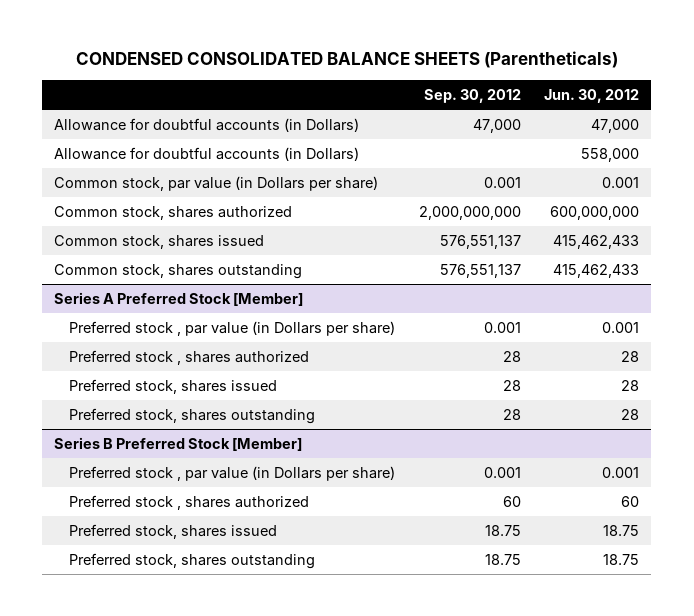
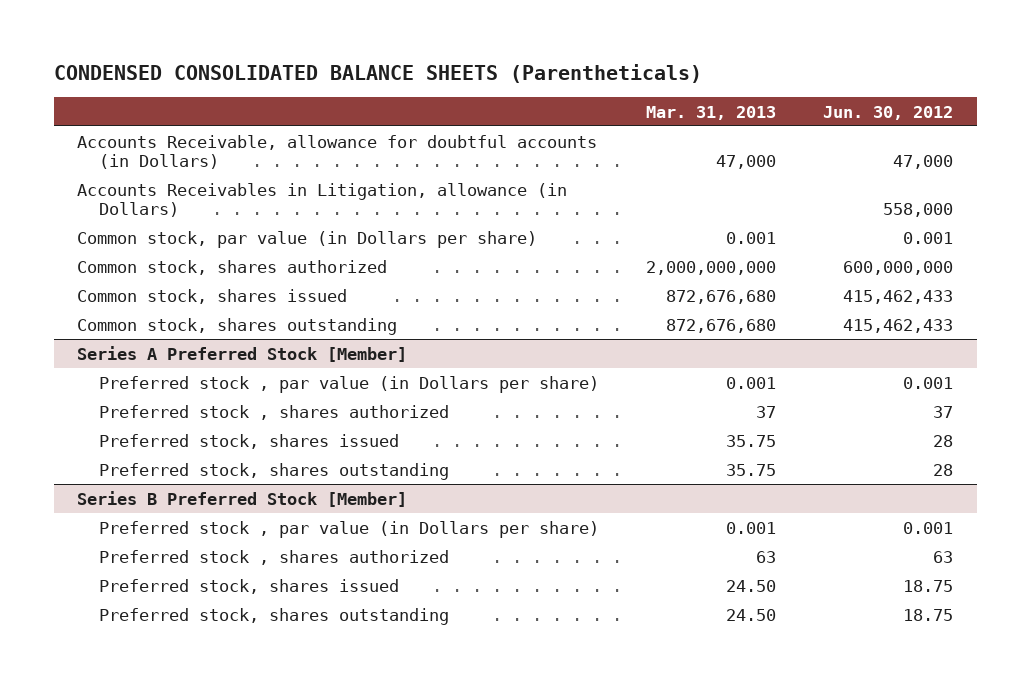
[423,88,521,103] Sep. 30, 2012 -> none
none -> [645,105,776,120] Mar. 31, 2013
[54,117,360,132] Allowance for doubtful accounts (in Dollars) -> [77,134,598,170] Accounts Receivable, allowance for doubtful accounts (in Dollars)
[54,146,360,161] Allowance for doubtful accounts (in Dollars) -> [77,182,568,218] Accounts Receivables in Litigation, allowance (in Dollars)
[621,350,640,362] 28 -> [933,405,954,418] 37
[621,495,640,507] 60 -> [933,550,954,563] 63

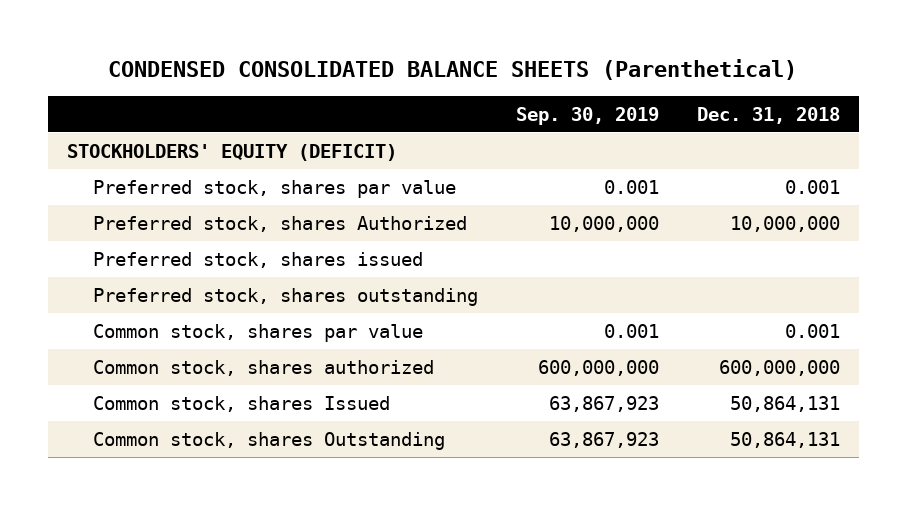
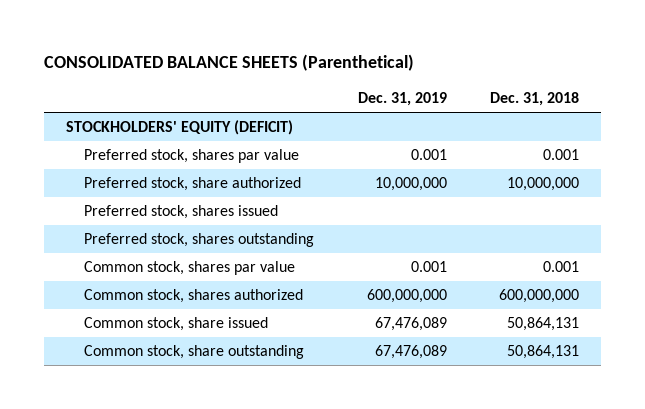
[108,59,798,81] CONDENSED CONSOLIDATED BALANCE SHEETS (Parenthetical) -> [44,54,415,72] CONSOLIDATED BALANCE SHEETS (Parenthetical)
[516,106,660,125] Sep. 30, 2019 -> none
none -> [357,91,447,106] Dec. 31, 2019
[93,215,468,232] Preferred stock, shares Authorized -> [84,177,302,192] Preferred stock, share authorized
[93,395,391,412] Common stock, shares Issued -> [84,317,269,332] Common stock, share issued
[93,431,446,450] Common stock, shares Outstanding -> [84,345,305,360] Common stock, share outstanding

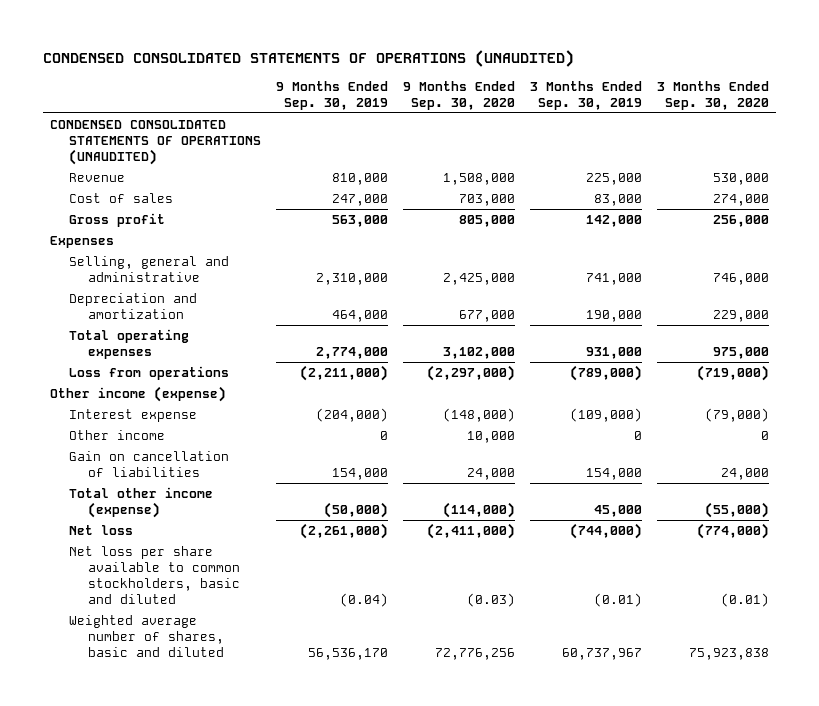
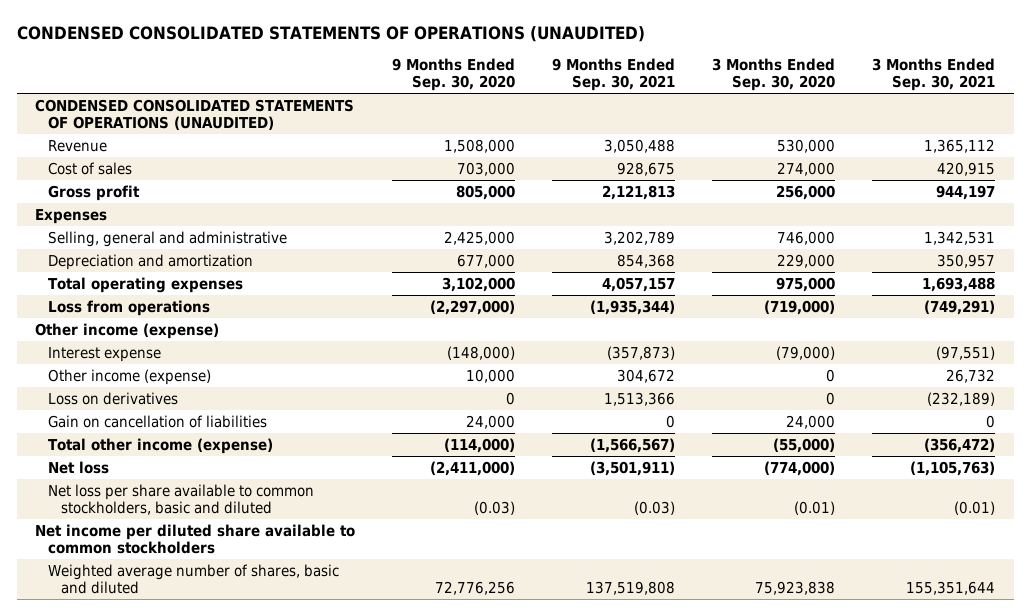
[276,80,389,110] 9 Months Ended Sep. 30, 2019 -> none
[529,80,642,110] 3 Months Ended Sep. 30, 2019 -> none
none -> [552,58,676,92] 9 Months Ended Sep. 30, 2021
none -> [872,58,996,92] 3 Months Ended Sep. 30, 2021
[69,430,166,441] Other income -> [47,368,211,385] Other income (expense)
none -> [47,391,178,405] Loss on derivatives
none -> [35,523,356,554] Net income per diluted share available to common stockholders

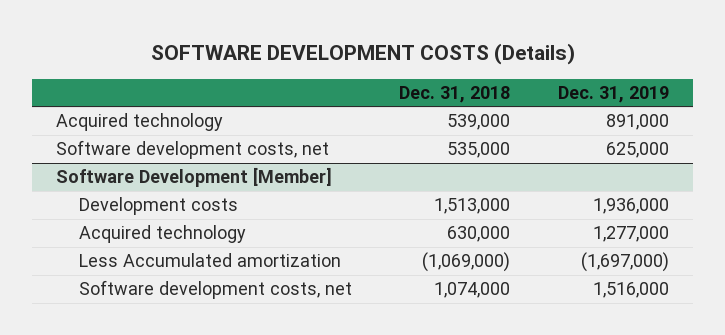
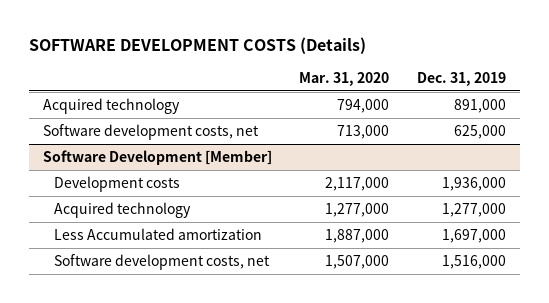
[399,85,511,103] Dec. 31, 2018 -> none
none -> [299,71,390,86] Mar. 31, 2020
[581,252,670,273] (1,697,000) -> [441,229,506,244] 1,697,000

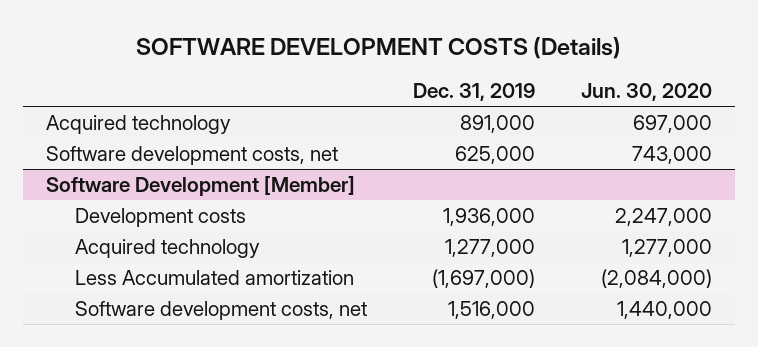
[299,71,390,86] Mar. 31, 2020 -> none
none -> [581,83,713,102] Jun. 30, 2020
[441,229,506,244] 1,697,000 -> [432,269,536,289] (1,697,000)

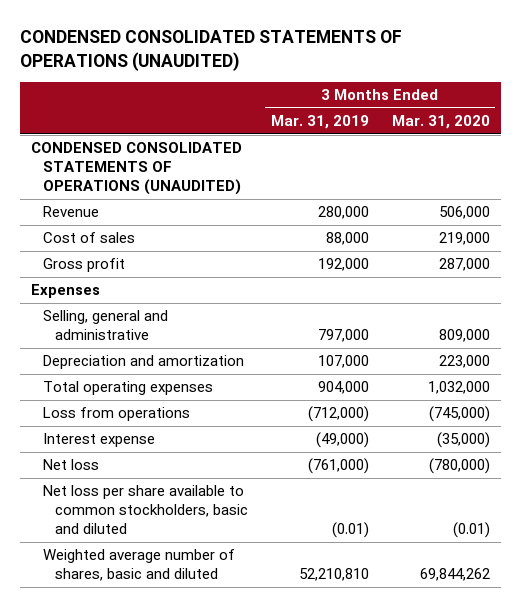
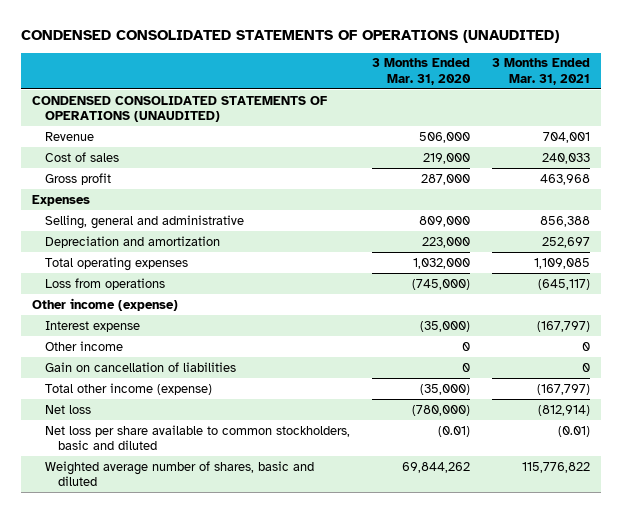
[270,115,369,130] Mar. 31, 2019 -> none
none -> [491,58,590,85] 3 Months Ended Mar. 31, 2021
none -> [31,297,178,311] Other income (expense)
none -> [44,340,123,351] Other income
none -> [44,361,236,372] Gain on cancellation of liabilities
none -> [44,382,212,395] Total other income (expense)

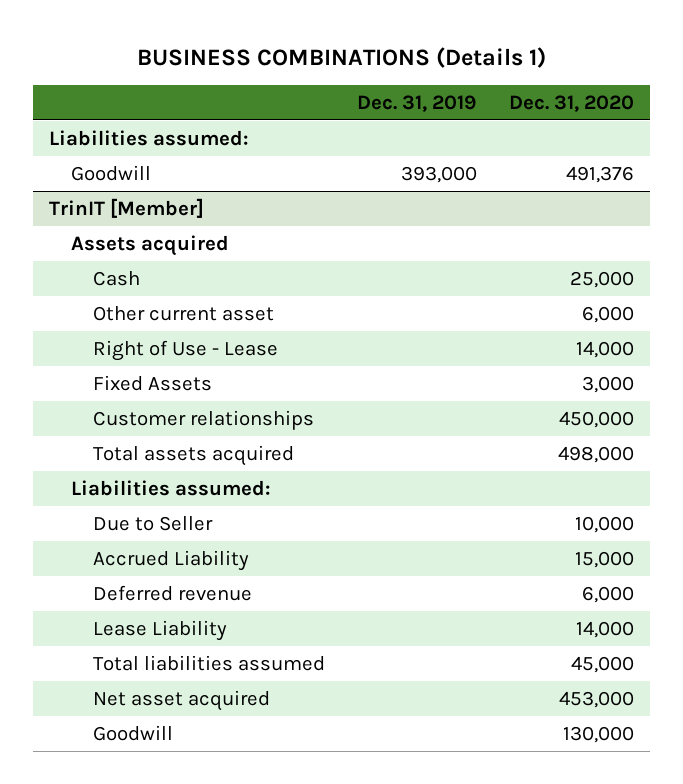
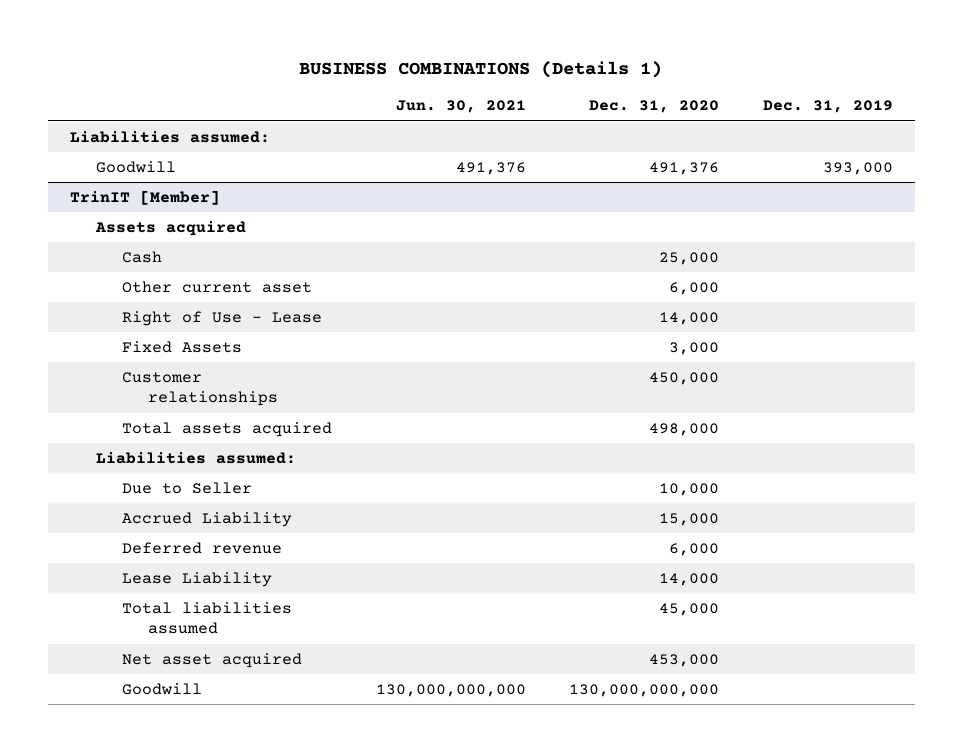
none -> [395,100,526,114] Jun. 30, 2021
[563,725,635,743] 130,000 -> [569,683,720,697] 130,000,000,000

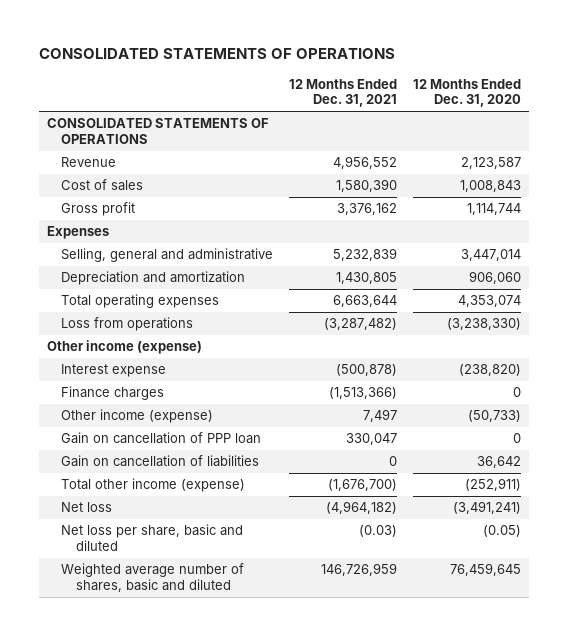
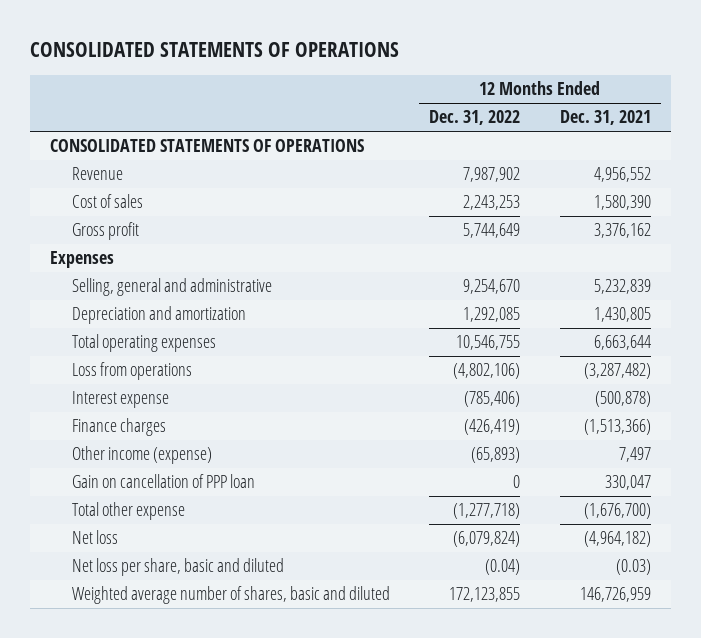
[413,78,522,108] 12 Months Ended Dec. 31, 2020 -> none
none -> [429,110,521,126] Dec. 31, 2022
[47,340,203,355] Other income (expense) -> none
[61,455,260,468] Gain on cancellation of liabilities -> none
[61,478,246,493] Total other income (expense) -> [71,502,185,521] Total other expense

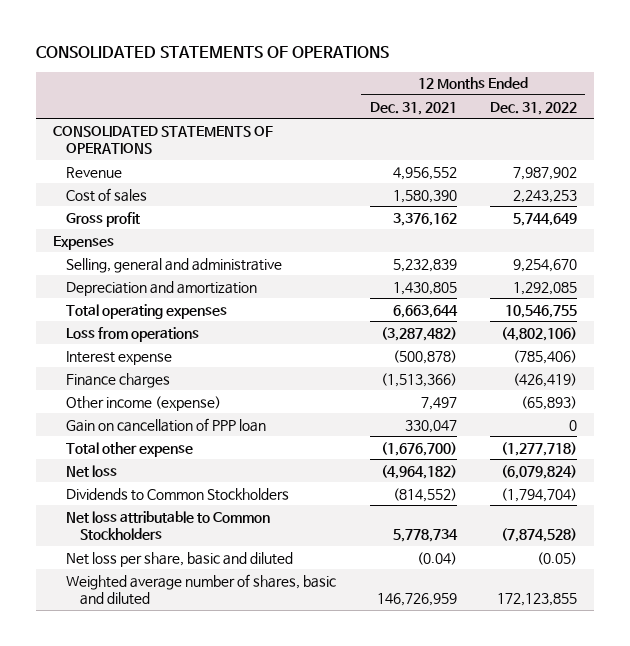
none -> [66,487,290,501] Dividends to Common Stockholders
none -> [66,510,271,541] Net loss attributable to Common Stockholders
[485,559,521,576] (0.04) -> [536,551,577,565] (0.05)
[615,559,651,576] (0.03) -> [416,551,457,565] (0.04)

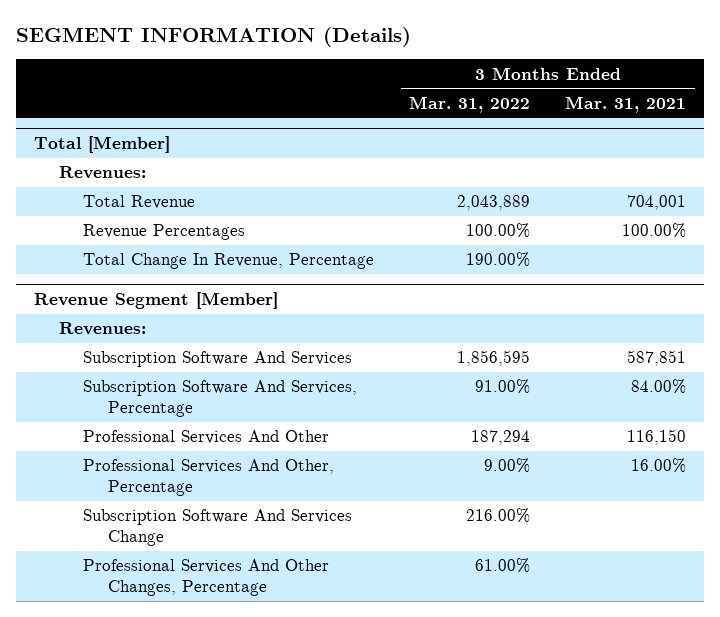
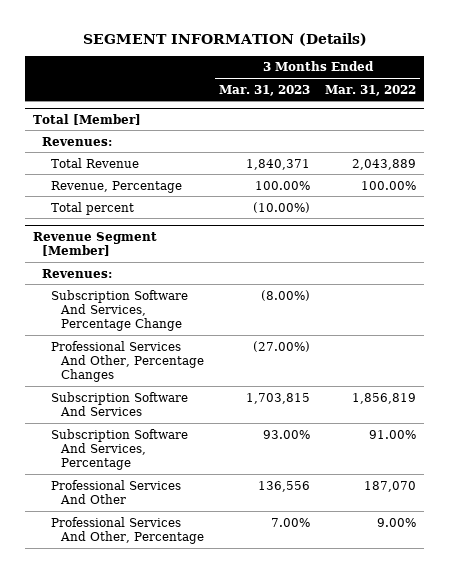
[565,95,687,113] Mar. 31, 2021 -> none
none -> [219,84,311,96] Mar. 31, 2023
[83,253,375,270] Total Change In Revenue, Percentage -> none
[83,224,246,241] Revenue Percentages -> [51,180,183,193] Revenue, Percentage
none -> [51,201,135,215] Total percent
none -> [51,289,189,332] Subscription Software And Services, Percentage Change
none -> [51,340,204,383] Professional Services And Other, Percentage Changes
[457,350,531,367] 1,856,595 -> [352,392,417,404] 1,856,819
[471,430,531,446] 187,294 -> [364,480,417,492] 187,070
[83,509,353,547] Subscription Software And Services Change -> none
[83,559,330,597] Professional Services And Other Changes, Percentage -> none

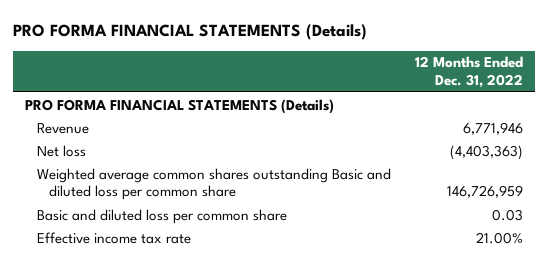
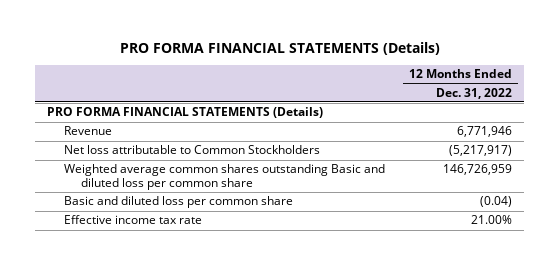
[36,144,86,157] Net loss -> [64,145,321,155] Net loss attributable to Common Stockholders
[449,144,523,160] (4,403,363) -> [449,145,513,157] (5,217,917)
[491,208,523,221] 0.03 -> [480,196,513,208] (0.04)

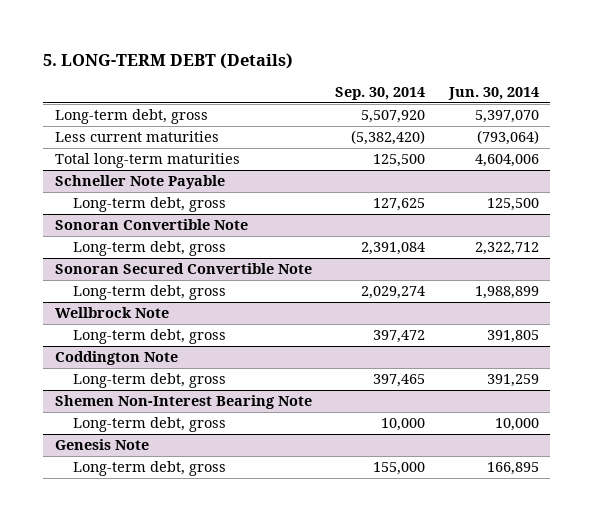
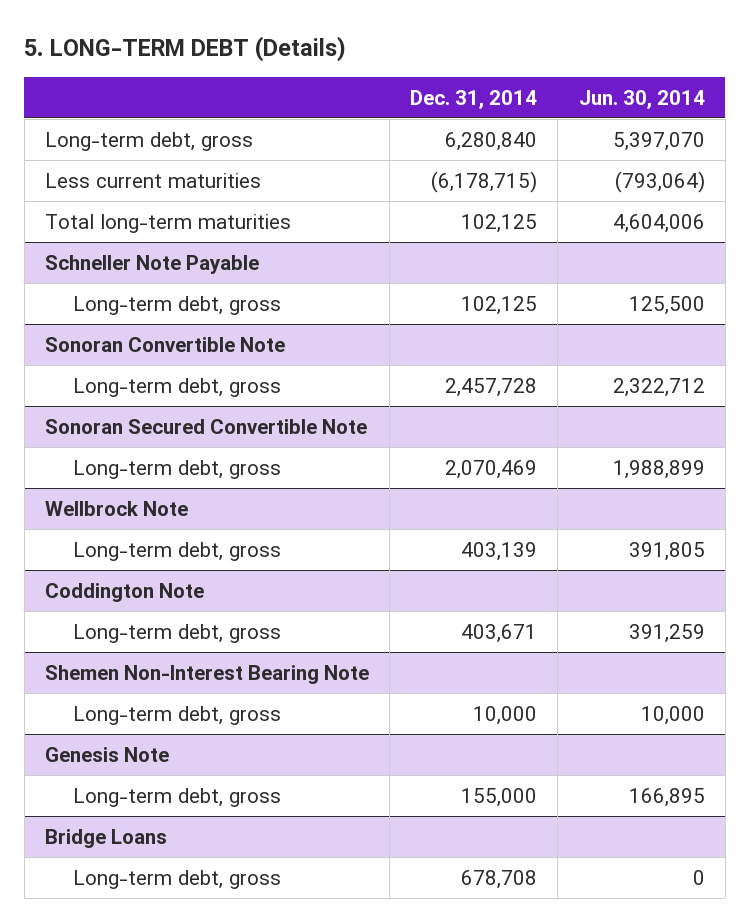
[335,86,426,100] Sep. 30, 2014 -> none
none -> [410,89,538,109] Dec. 31, 2014
none -> [45,828,168,848] Bridge Loans
none -> [72,869,281,889] Long-term debt, gross

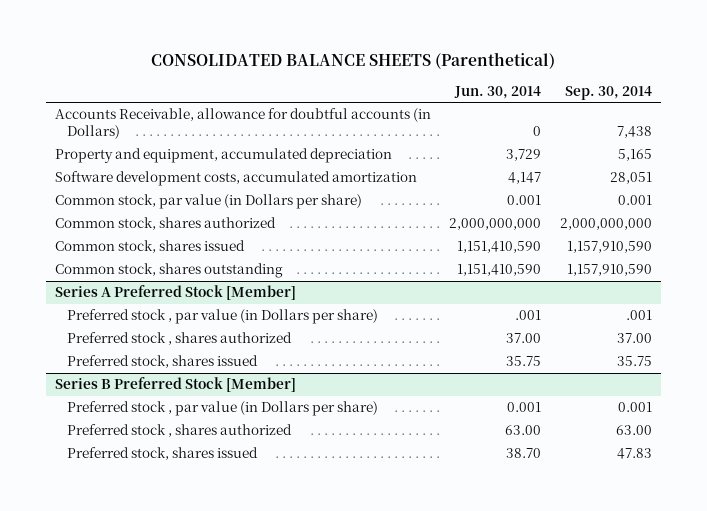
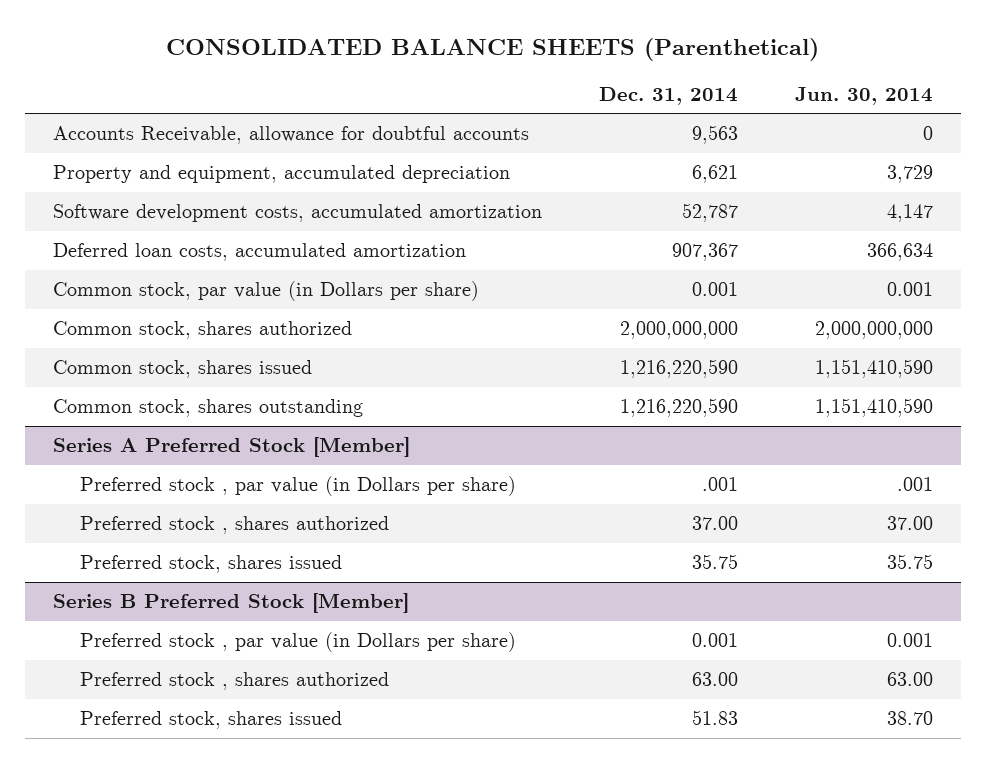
[564,85,652,100] Sep. 30, 2014 -> none
none -> [598,86,738,105] Dec. 31, 2014
[54,108,431,140] Accounts Receivable, allowance for doubtful accounts (in Dollars) -> [53,126,530,145] Accounts Receivable, allowance for doubtful accounts
none -> [53,243,467,262] Deferred loan costs, accumulated amortization

